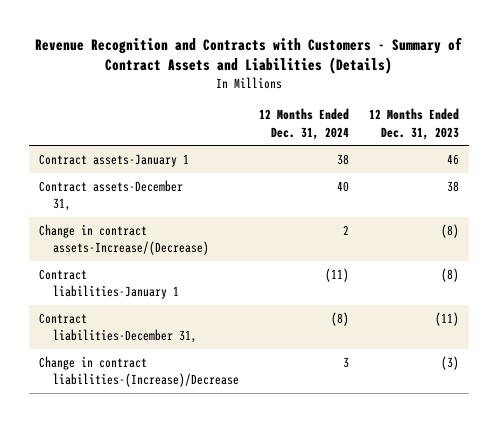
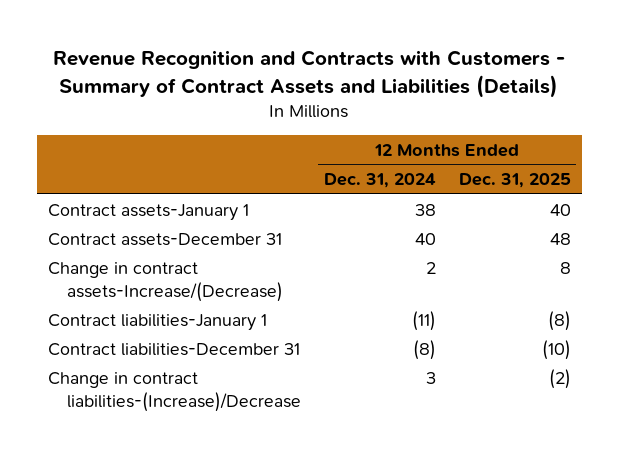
[368,108,459,140] 12 Months Ended Dec. 31, 2023 -> none
none -> [458,172,571,188] Dec. 31, 2025
[39,180,184,212] Contract assets-December 31, -> [48,232,283,246] Contract assets-December 31
[39,313,197,344] Contract liabilities-December 31, -> [48,342,301,356] Contract liabilities-December 31

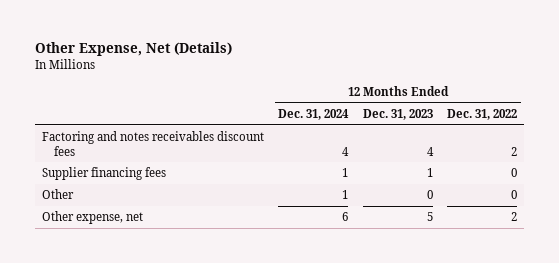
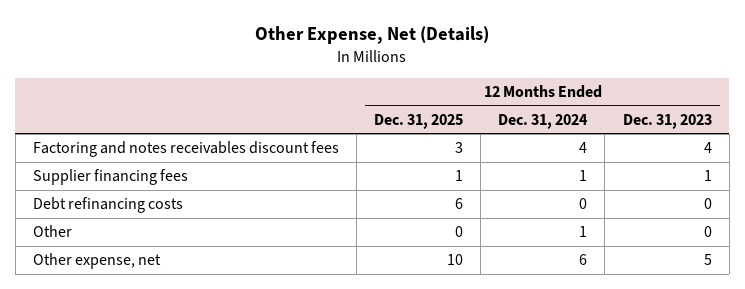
[447,108,518,120] Dec. 31, 2022 -> none
none -> [374,113,464,129] Dec. 31, 2025
none -> [32,197,183,214] Debt refinancing costs

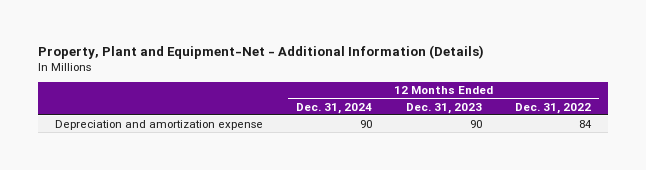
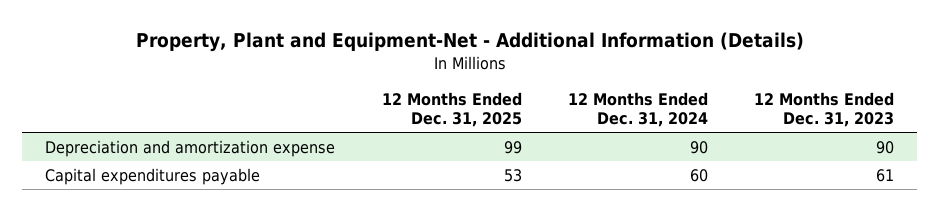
[514,102,591,114] Dec. 31, 2022 -> none
none -> [381,92,522,128] 12 Months Ended Dec. 31, 2025
none -> [45,167,261,185] Capital expenditures payable

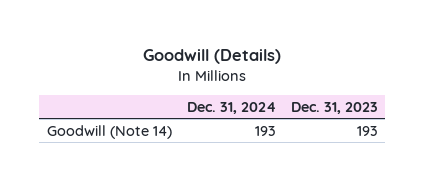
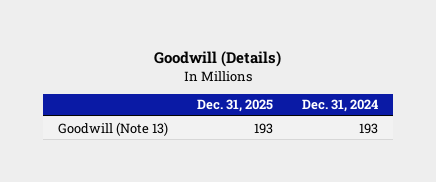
[290,101,378,114] Dec. 31, 2023 -> none
none -> [196,99,273,113] Dec. 31, 2025
[46,124,172,139] Goodwill (Note 14) -> [57,121,168,136] Goodwill (Note 13)

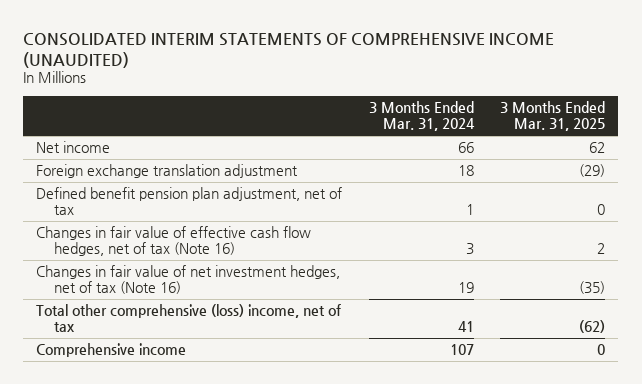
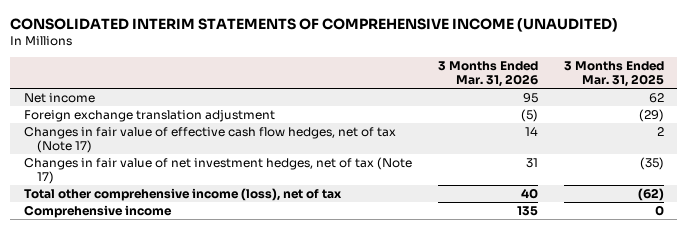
[368,100,475,132] 3 Months Ended Mar. 31, 2024 -> none
none -> [437,61,538,88] 3 Months Ended Mar. 31, 2026
[36,187,343,216] Defined benefit pension plan adjustment, net of tax -> none
[36,226,312,257] Changes in fair value of effective cash flow hedges, net of tax (Note 16) -> [23,127,396,153] Changes in fair value of effective cash flow hedges, net of tax (Note 17)
[36,265,341,295] Changes in fair value of net investment hedges, net of tax (Note 16) -> [23,157,412,184] Changes in fair value of net investment hedges, net of tax (Note 17)
[36,304,342,333] Total other comprehensive (loss) income, net of tax -> [23,188,342,202] Total other comprehensive income (loss), net of tax

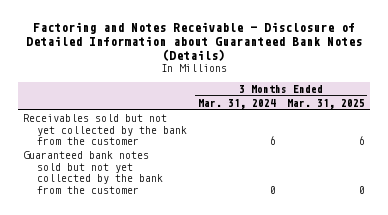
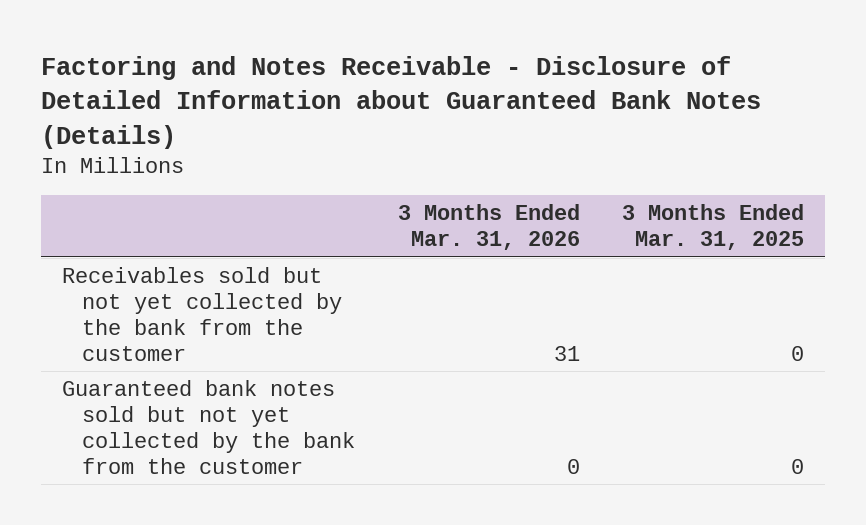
[198,98,277,109] Mar. 31, 2024 -> none
none -> [397,204,580,251] 3 Months Ended Mar. 31, 2026
[358,136,365,146] 6 -> [790,345,804,361] 0

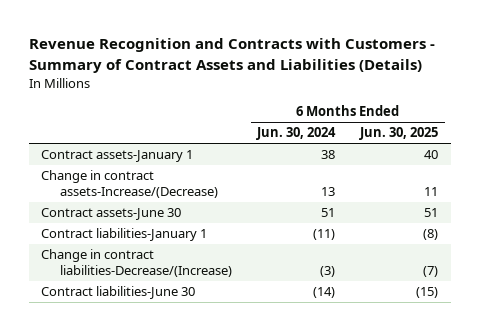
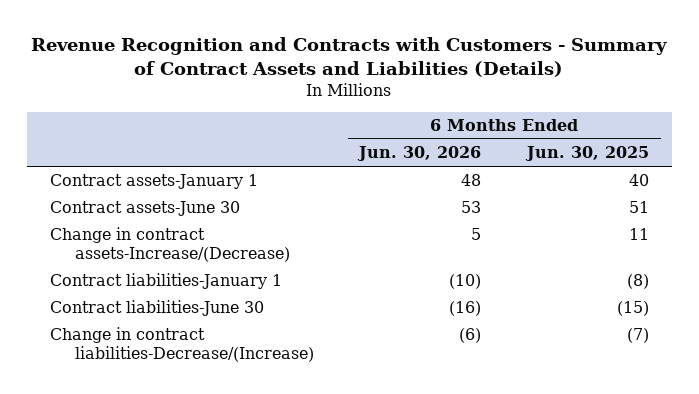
[256,127,337,141] Jun. 30, 2024 -> none
none -> [357,146,482,162] Jun. 30, 2026
[41,170,219,199] Change in contract assets-Increase/(Decrease) -> [49,227,290,262] Change in contract assets-Increase/(Decrease)
[41,249,233,278] Change in contract liabilities-Decrease/(Increase) -> [49,327,314,362] Change in contract liabilities-Decrease/(Increase)

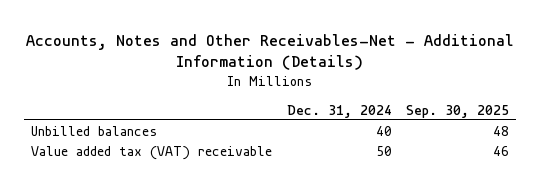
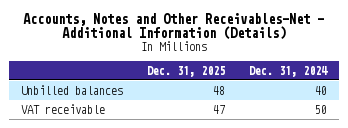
[405,104,509,118] Sep. 30, 2025 -> none
none -> [147,65,226,77] Dec. 31, 2025
[31,145,273,160] Value added tax (VAT) receivable -> [20,103,105,114] VAT receivable

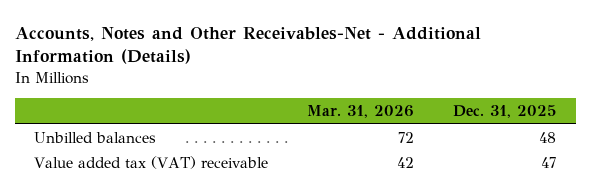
[249,65,329,77] Dec. 31, 2024 -> none
none -> [307,105,415,119] Mar. 31, 2026
[20,103,105,114] VAT receivable -> [34,155,269,169] Value added tax (VAT) receivable

